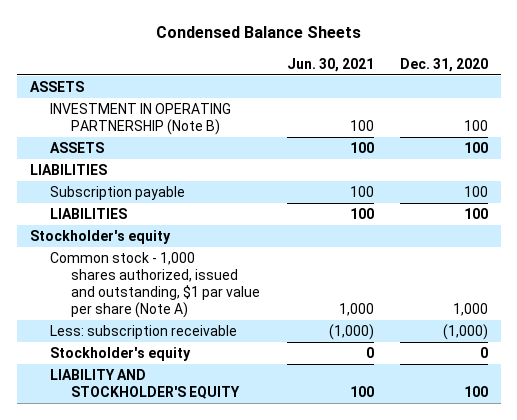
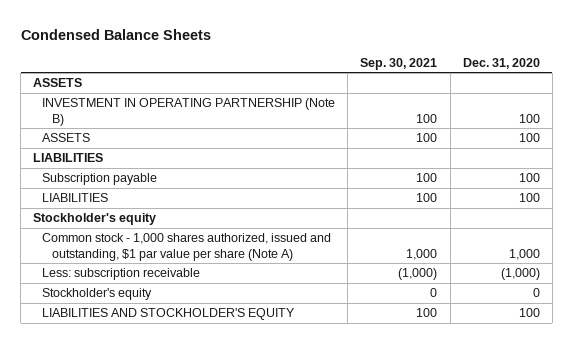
[286,57,374,72] Jun. 30, 2021 -> none
none -> [360,57,438,70] Sep. 30, 2021
[50,369,241,400] LIABILITY AND STOCKHOLDER'S EQUITY -> [42,308,296,321] LIABILITIES AND STOCKHOLDER'S EQUITY

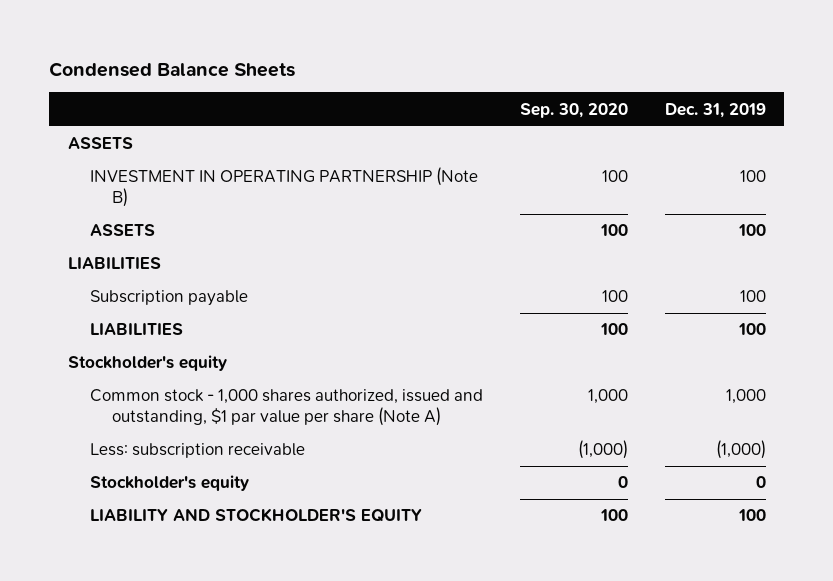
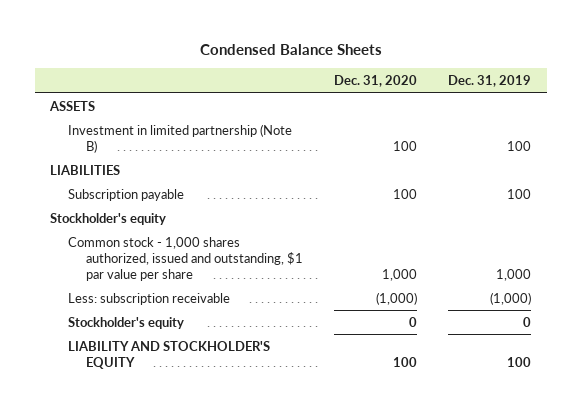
[519,102,628,118] Sep. 30, 2020 -> none
none -> [334,75,418,88] Dec. 31, 2020
[89,224,155,237] ASSETS -> none
[89,167,478,208] INVESTMENT IN OPERATING PARTNERSHIP (Note B) -> [68,123,293,153] Investment in limited partnership (Note B)
[89,323,183,336] LIABILITIES -> none
[89,389,483,427] Common stock - 1,000 shares authorized, issued and outstanding, $1 par value per share (Note A) -> [68,236,303,281] Common stock - 1,000 shares authorized, issued and outstanding, $1 par value per share

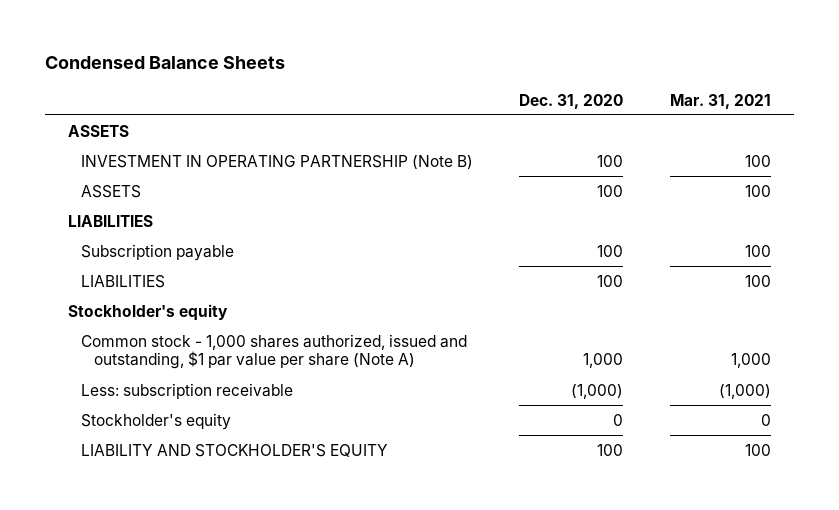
[448,75,532,88] Dec. 31, 2019 -> none
none -> [669,93,771,109] Mar. 31, 2021
[68,123,293,153] Investment in limited partnership (Note B) -> [81,154,474,170] INVESTMENT IN OPERATING PARTNERSHIP (Note B)
none -> [81,184,142,198] ASSETS
none -> [81,274,166,288] LIABILITIES
[68,236,303,281] Common stock - 1,000 shares authorized, issued and outstanding, $1 par value per share -> [81,333,468,370] Common stock - 1,000 shares authorized, issued and outstanding, $1 par value per share (Note A)

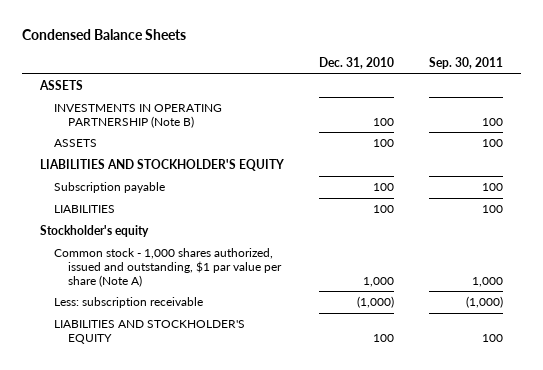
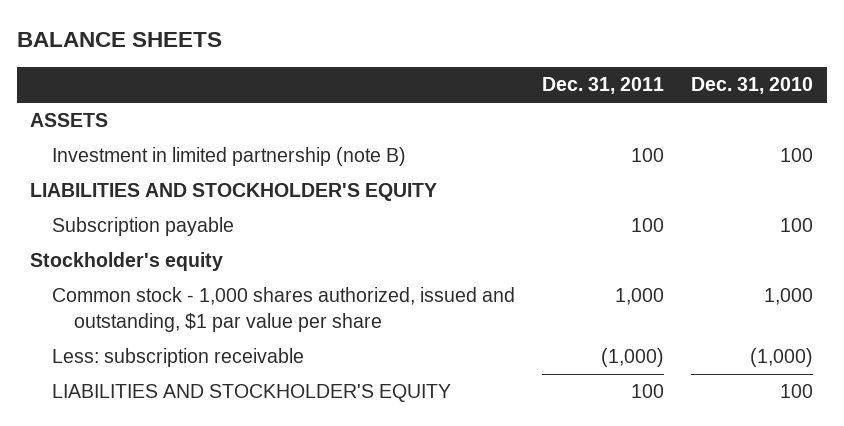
[22,29,187,41] Condensed Balance Sheets -> [16,32,222,48] BALANCE SHEETS
[428,57,503,70] Sep. 30, 2011 -> none
none -> [542,77,665,95] Dec. 31, 2011
[53,139,97,148] ASSETS -> none
[53,104,222,128] INVESTMENTS IN OPERATING PARTNERSHIP (Note B) -> [52,147,407,167] Investment in limited partnership (note B)
[53,205,115,214] LIABILITIES -> none
[53,248,282,287] Common stock - 1,000 shares authorized, issued and outstanding, $1 par value per share (Note A) -> [52,287,516,333] Common stock - 1,000 shares authorized, issued and outstanding, $1 par value per share

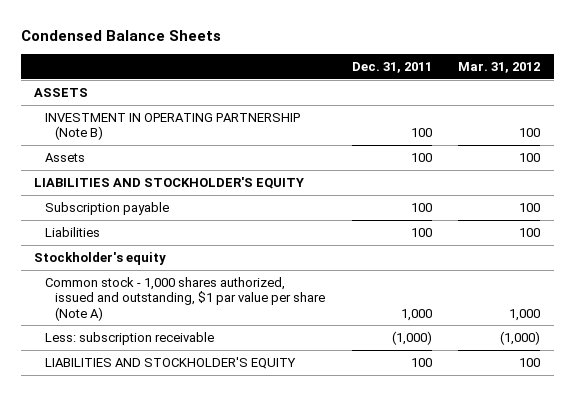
[16,32,222,48] BALANCE SHEETS -> [20,29,221,41] Condensed Balance Sheets
[691,77,814,95] Dec. 31, 2010 -> none
none -> [458,62,541,74] Mar. 31, 2012
[52,147,407,167] Investment in limited partnership (note B) -> [44,113,300,141] INVESTMENT IN OPERATING PARTNERSHIP (Note B)
none -> [44,153,85,163] Assets
none -> [44,227,100,238] Liabilities
[52,287,516,333] Common stock - 1,000 shares authorized, issued and outstanding, $1 par value per share -> [44,277,326,321] Common stock - 1,000 shares authorized, issued and outstanding, $1 par value per share (Note A)

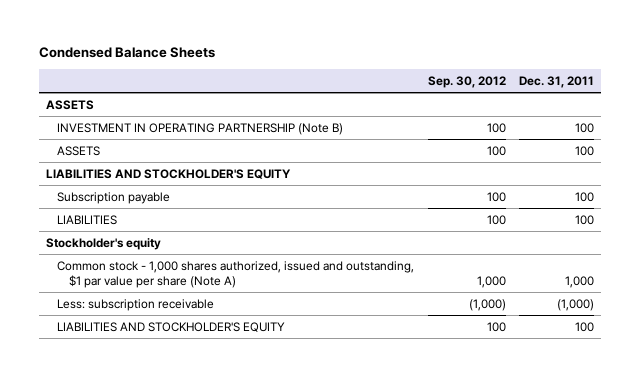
[458,62,541,74] Mar. 31, 2012 -> none
none -> [427,75,506,88] Sep. 30, 2012
[44,153,85,163] Assets -> [57,145,101,156] ASSETS
[44,227,100,238] Liabilities -> [57,214,118,225] LIABILITIES

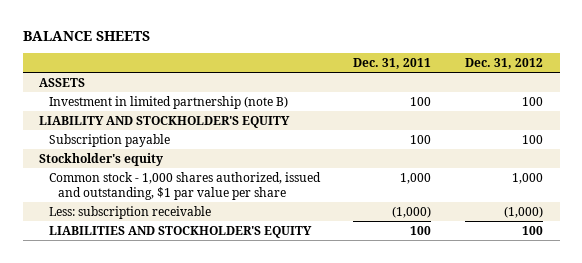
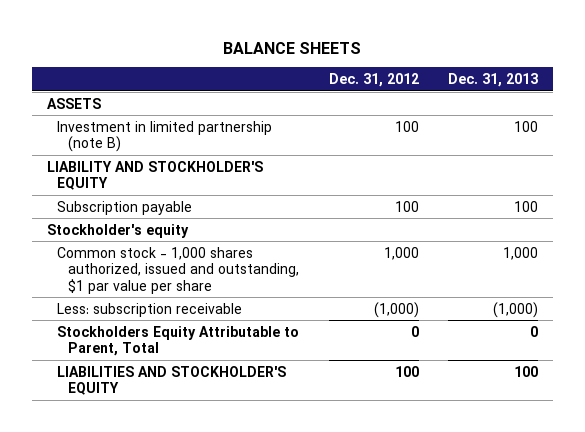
[353,57,432,69] Dec. 31, 2011 -> none
none -> [448,73,539,88] Dec. 31, 2013
none -> [57,325,300,357] Stockholders Equity Attributable to Parent, Total

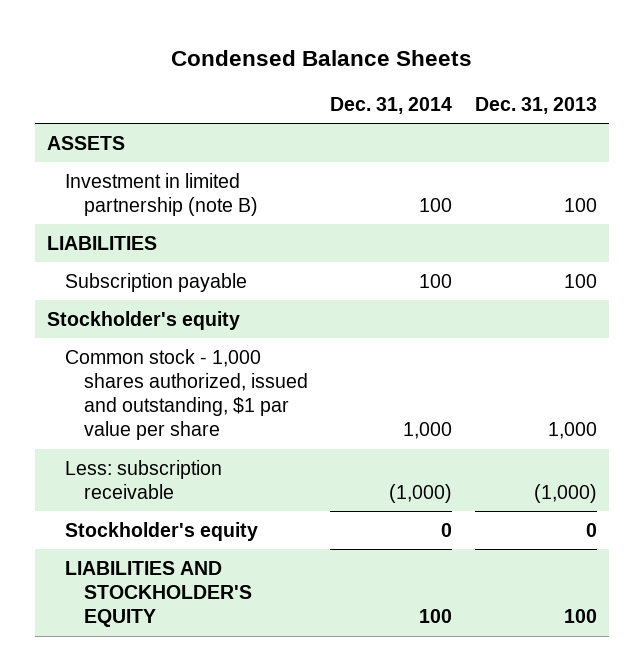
[223,41,362,54] BALANCE SHEETS -> [171,49,473,66] Condensed Balance Sheets
[328,73,419,88] Dec. 31, 2012 -> none
none -> [330,96,453,114] Dec. 31, 2014
[46,160,263,191] LIABILITY AND STOCKHOLDER'S EQUITY -> none
none -> [46,235,157,250] LIABILITIES
[57,325,300,357] Stockholders Equity Attributable to Parent, Total -> [65,521,259,541] Stockholder's equity

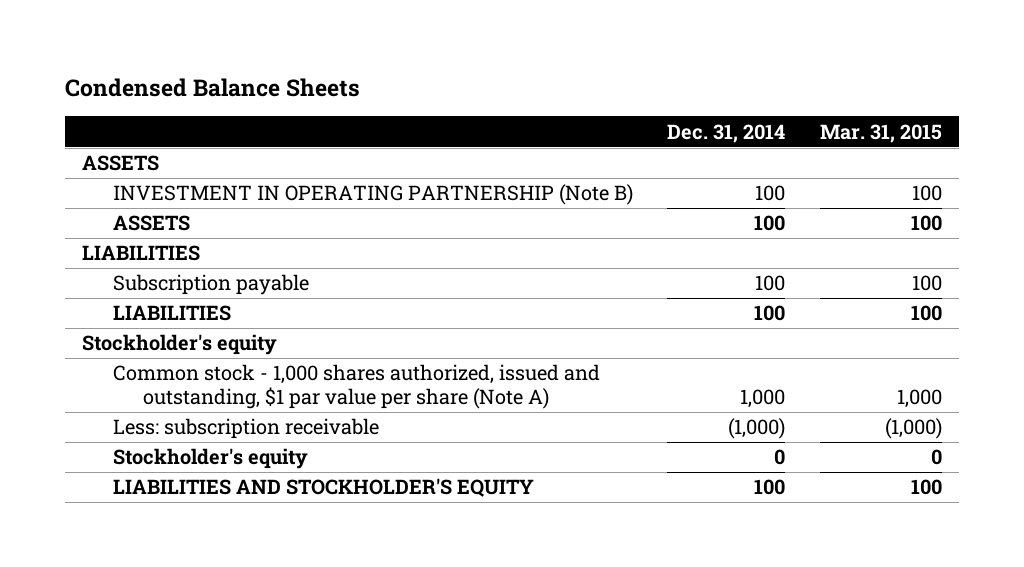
[475,96,598,114] Dec. 31, 2013 -> none
none -> [819,123,942,143] Mar. 31, 2015
[65,172,258,216] Investment in limited partnership (note B) -> [112,184,633,206] INVESTMENT IN OPERATING PARTNERSHIP (Note B)
none -> [112,215,190,232] ASSETS
none -> [112,305,231,322] LIABILITIES
[65,348,308,441] Common stock - 1,000 shares authorized, issued and outstanding, $1 par value per share -> [112,364,600,410] Common stock - 1,000 shares authorized, issued and outstanding, $1 par value per share (Note A)

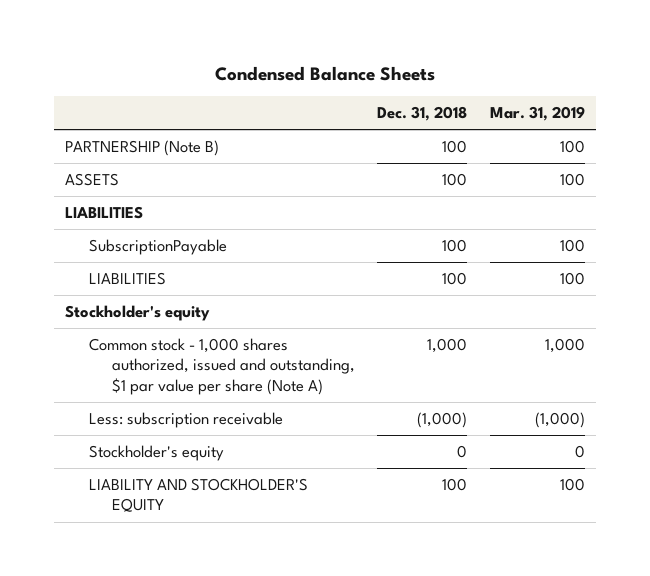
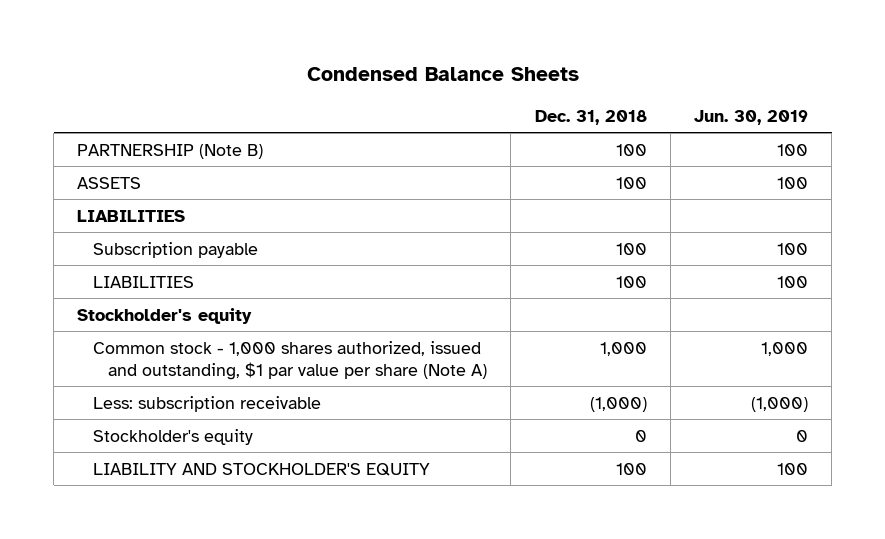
[489,106,585,122] Mar. 31, 2019 -> none
none -> [693,109,808,125] Jun. 30, 2019
[88,238,227,255] SubscriptionPayable -> none
none -> [92,241,258,258] Subscription payable

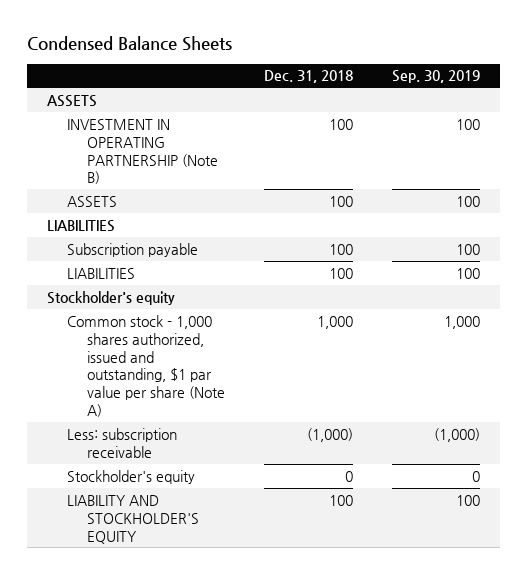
[693,109,808,125] Jun. 30, 2019 -> none
none -> [392,70,481,84] Sep. 30, 2019
none -> [46,94,97,107] ASSETS
[77,143,264,159] PARTNERSHIP (Note B) -> [66,118,218,185] INVESTMENT IN OPERATING PARTNERSHIP (Note B)

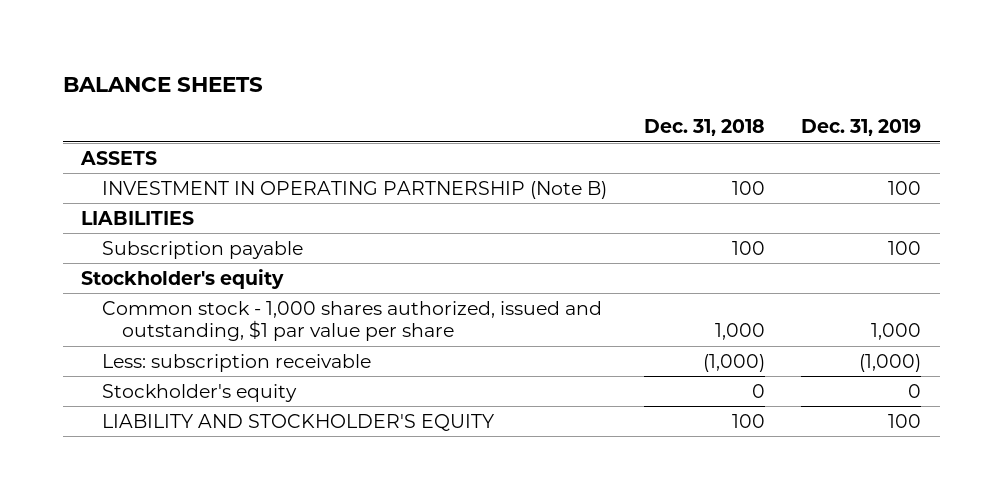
[27,36,233,52] Condensed Balance Sheets -> [63,77,264,93] BALANCE SHEETS
[392,70,481,84] Sep. 30, 2019 -> none
none -> [801,118,922,136] Dec. 31, 2019
[66,195,117,207] ASSETS -> none
[66,267,135,279] LIABILITIES -> none
[66,314,225,418] Common stock - 1,000 shares authorized, issued and outstanding, $1 par value per share (Note A) -> [101,300,602,341] Common stock - 1,000 shares authorized, issued and outstanding, $1 par value per share

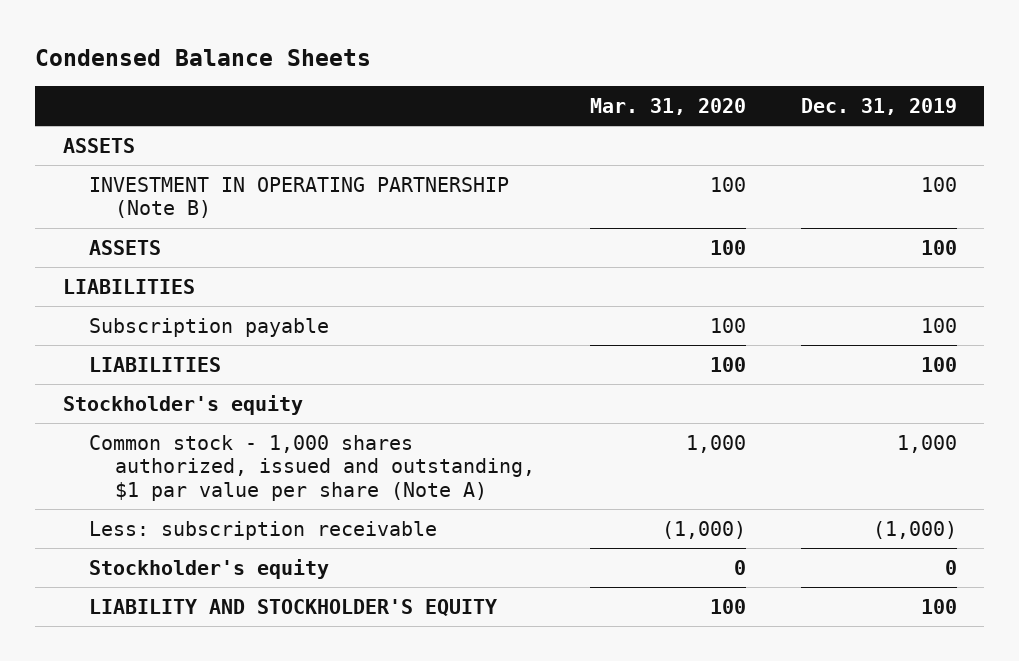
[63,77,264,93] BALANCE SHEETS -> [35,49,372,67] Condensed Balance Sheets
[643,118,765,136] Dec. 31, 2018 -> none
none -> [589,97,746,115] Mar. 31, 2020
none -> [88,239,161,255] ASSETS
none -> [88,356,221,372] LIABILITIES
[101,300,602,341] Common stock - 1,000 shares authorized, issued and outstanding, $1 par value per share -> [88,434,535,501] Common stock - 1,000 shares authorized, issued and outstanding, $1 par value per share (Note A)

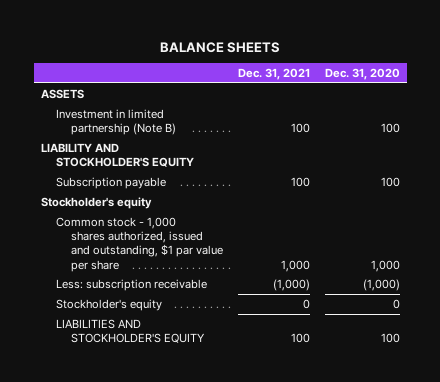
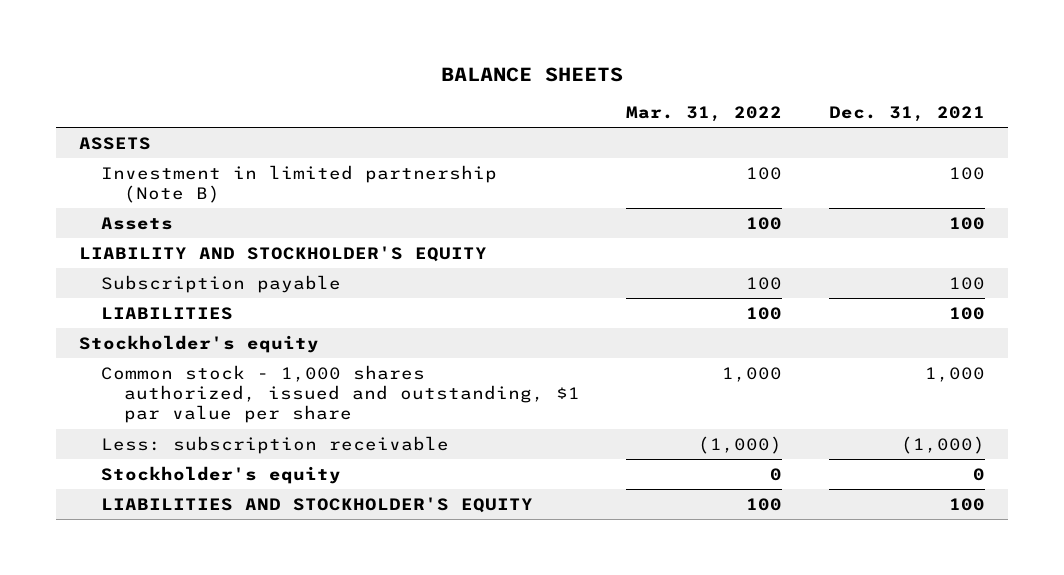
[324,68,400,81] Dec. 31, 2020 -> none
none -> [626,105,783,122] Mar. 31, 2022
none -> [101,216,174,230] Assets
none -> [101,306,234,320] LIABILITIES

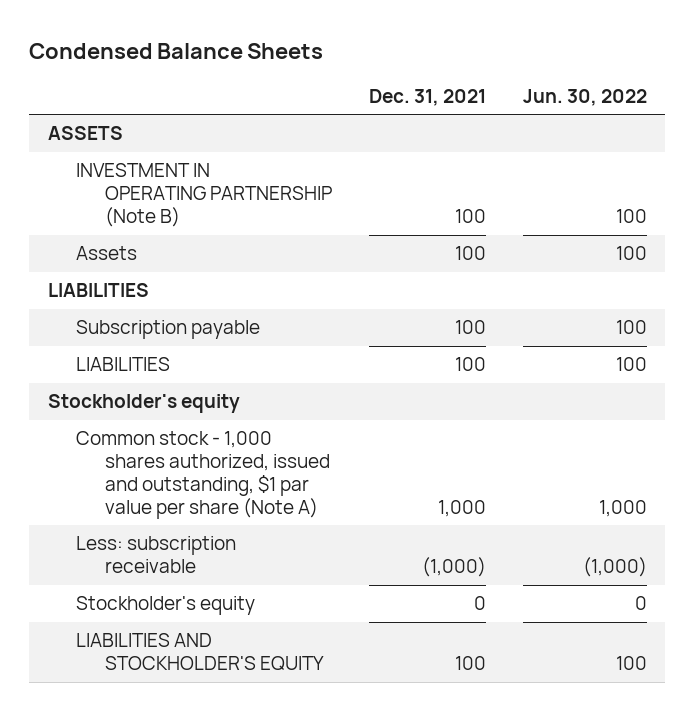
[440,66,623,82] BALANCE SHEETS -> [29,42,324,59] Condensed Balance Sheets
[626,105,783,122] Mar. 31, 2022 -> none
none -> [522,88,647,106] Jun. 30, 2022
[101,164,498,204] Investment in limited partnership (Note B) -> [76,163,333,228] INVESTMENT IN OPERATING PARTNERSHIP (Note B)
[78,245,487,262] LIABILITY AND STOCKHOLDER'S EQUITY -> [47,283,149,298] LIABILITIES
[101,364,580,424] Common stock - 1,000 shares authorized, issued and outstanding, $1 par value per share -> [76,431,331,520] Common stock - 1,000 shares authorized, issued and outstanding, $1 par value per share (Note A)

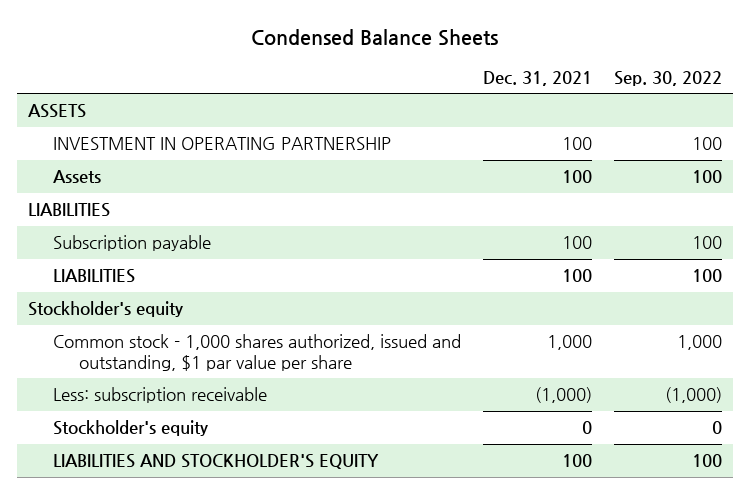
[522,88,647,106] Jun. 30, 2022 -> none
none -> [613,70,722,86] Sep. 30, 2022
[76,163,333,228] INVESTMENT IN OPERATING PARTNERSHIP (Note B) -> [53,137,392,151] INVESTMENT IN OPERATING PARTNERSHIP
[76,431,331,520] Common stock - 1,000 shares authorized, issued and outstanding, $1 par value per share (Note A) -> [53,334,462,371] Common stock - 1,000 shares authorized, issued and outstanding, $1 par value per share

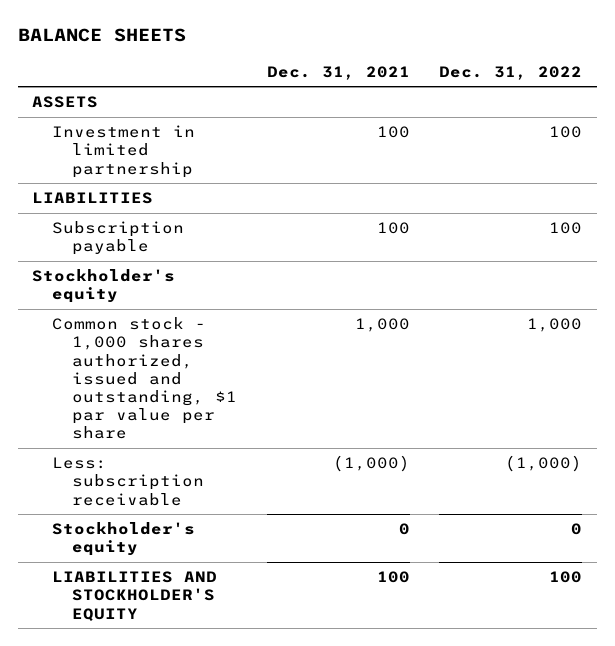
[251,28,499,46] Condensed Balance Sheets -> [17,28,186,43] BALANCE SHEETS
[613,70,722,86] Sep. 30, 2022 -> none
none -> [439,65,583,80] Dec. 31, 2022
[53,170,102,184] Assets -> none
[53,137,392,151] INVESTMENT IN OPERATING PARTNERSHIP -> [52,125,196,178] Investment in limited partnership
[53,269,136,284] LIABILITIES -> none

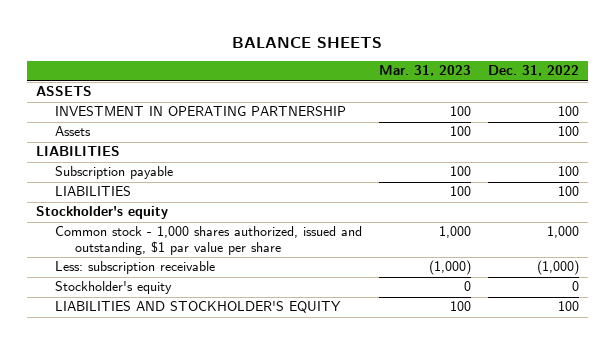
[266,65,410,80] Dec. 31, 2021 -> none
none -> [379,65,472,77] Mar. 31, 2023
[52,125,196,178] Investment in limited partnership -> [55,106,347,117] INVESTMENT IN OPERATING PARTNERSHIP
none -> [55,126,92,137] Assets
none -> [55,186,132,197] LIABILITIES

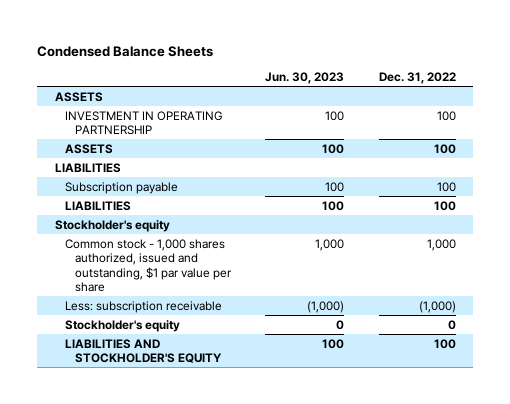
[232,36,383,48] BALANCE SHEETS -> [37,45,214,57] Condensed Balance Sheets
[379,65,472,77] Mar. 31, 2023 -> none
none -> [265,72,345,85] Jun. 30, 2023
[55,126,92,137] Assets -> [64,143,113,154] ASSETS

